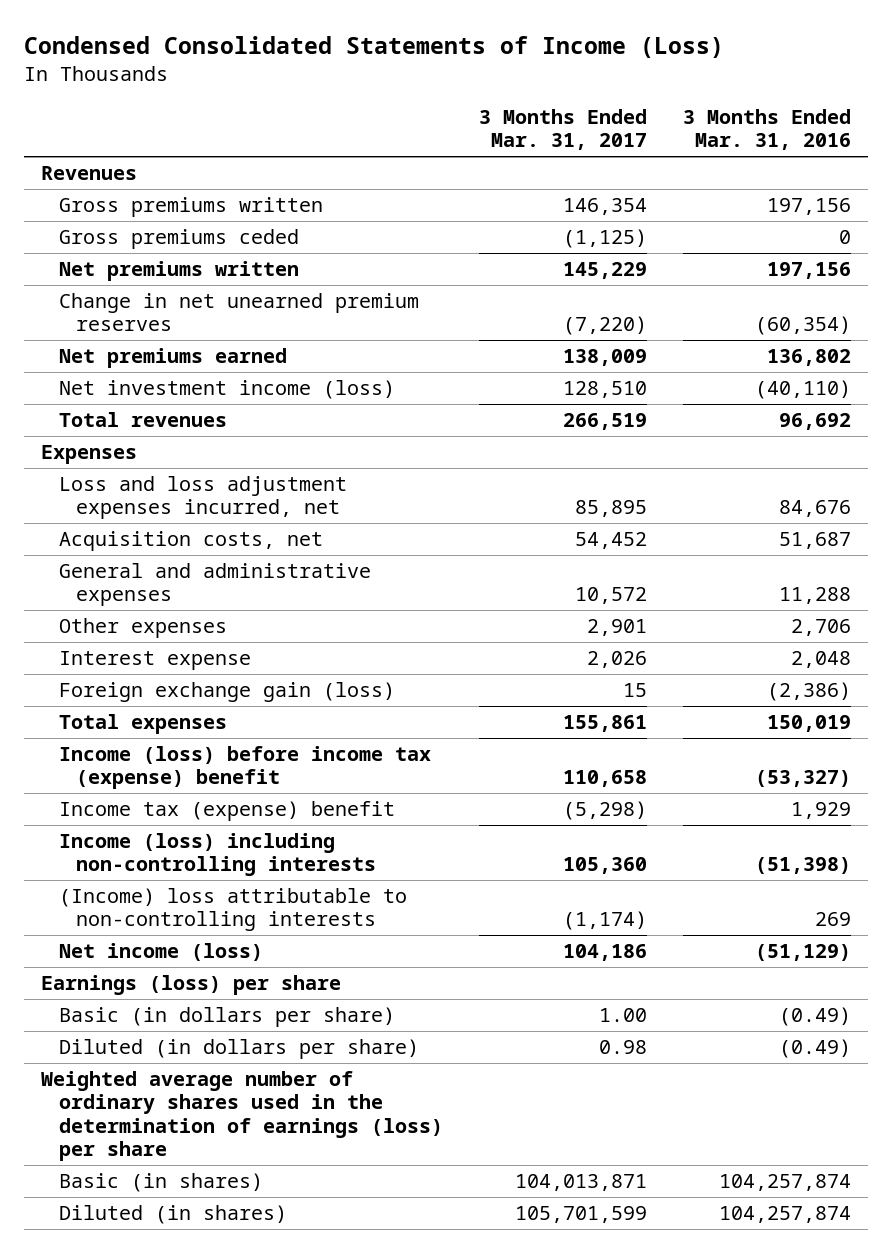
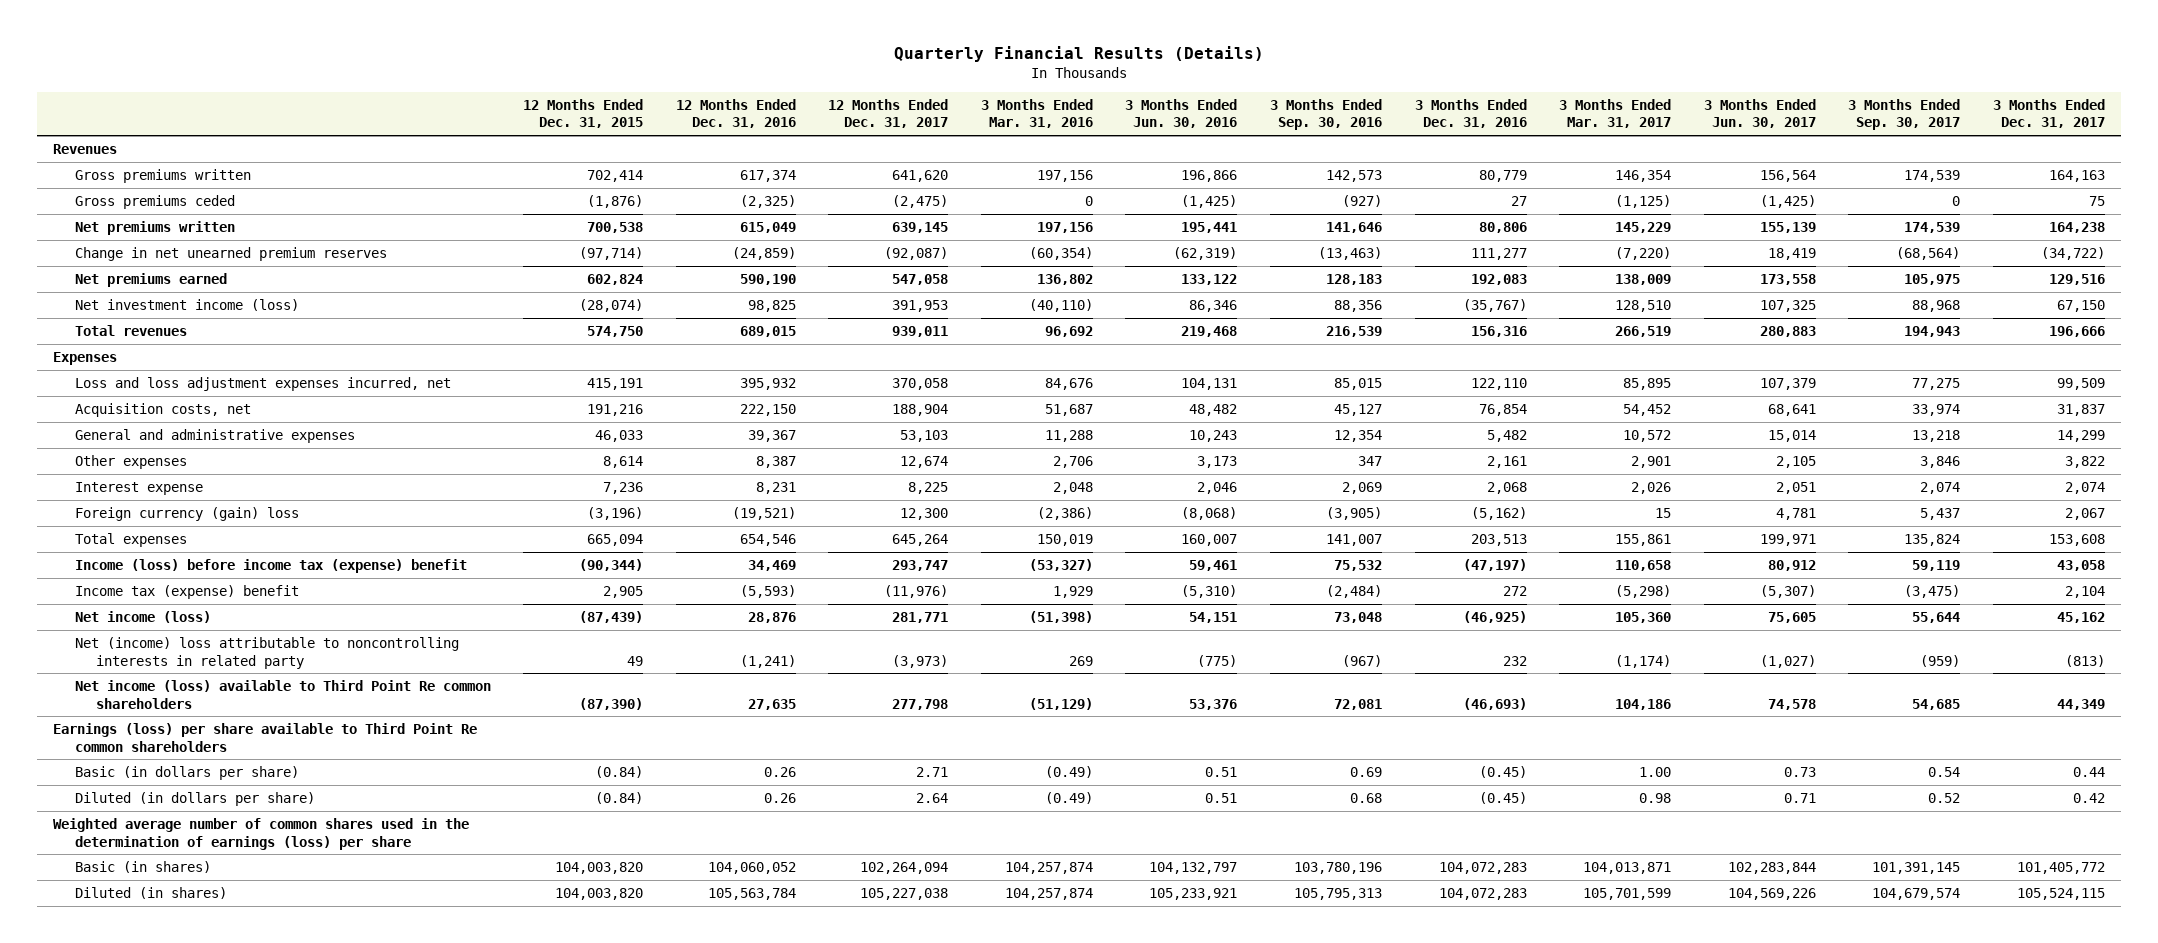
[23,36,724,59] Condensed Consolidated Statements of Income (Loss) -> [894,45,1265,62] Quarterly Financial Results (Details)
none -> [523,98,644,129] 12 Months Ended Dec. 31, 2015
none -> [675,98,796,129] 12 Months Ended Dec. 31, 2016
none -> [828,98,949,129] 12 Months Ended Dec. 31, 2017
none -> [1125,98,1238,129] 3 Months Ended Jun. 30, 2016
none -> [1270,98,1383,131] 3 Months Ended Sep. 30, 2016
none -> [1414,98,1527,129] 3 Months Ended Dec. 31, 2016
none -> [1703,98,1816,129] 3 Months Ended Jun. 30, 2017
none -> [1848,98,1961,131] 3 Months Ended Sep. 30, 2017
none -> [1992,98,2105,129] 3 Months Ended Dec. 31, 2017
[58,682,395,703] Foreign exchange gain (loss) -> [74,507,299,522] Foreign currency (gain) loss
[58,833,376,877] Income (loss) including non-controlling interests -> [74,611,211,624] Net income (loss)
[58,888,407,932] (Income) loss attributable to non-controlling interests -> [74,637,459,669] Net (income) loss attributable to noncontrolling interests in related party
[58,943,263,962] Net income (loss) -> [74,680,491,709] Net income (loss) available to Third Point Re common shareholders
[41,975,342,996] Earnings (loss) per share -> [53,723,478,752] Earnings (loss) per share available to Third Point Re common shareholders
[41,1071,443,1162] Weighted average number of ordinary shares used in the determination of earnings (loss) per share -> [53,818,470,850] Weighted average number of common shares used in the determination of earnings (loss) per share

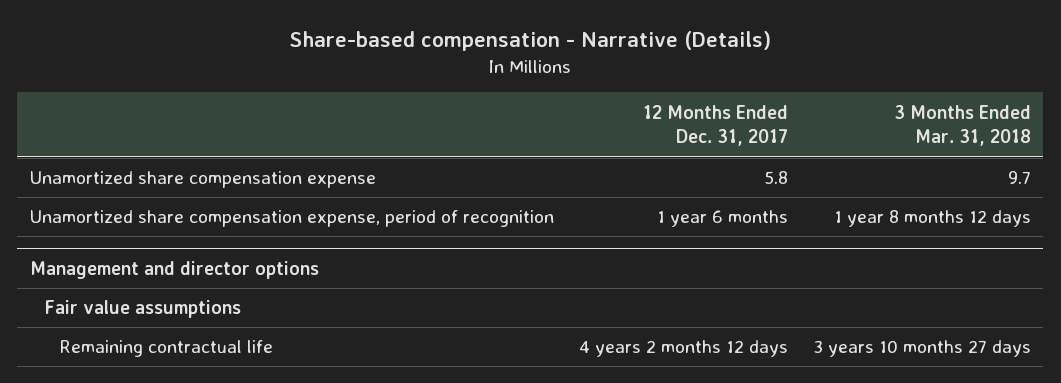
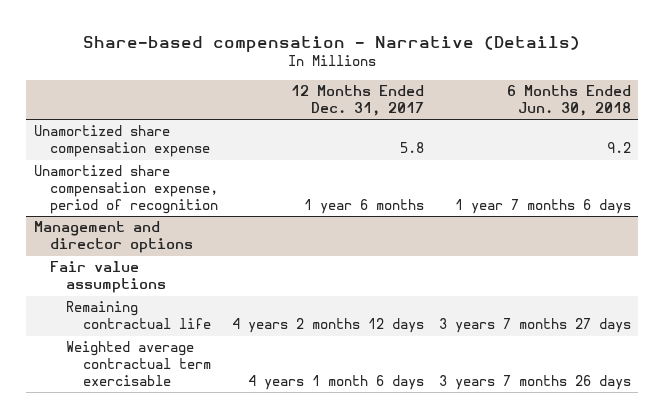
[893,104,1031,147] 3 Months Ended Mar. 31, 2018 -> none
none -> [506,85,631,117] 6 Months Ended Jun. 30, 2018
none -> [66,341,211,387] Weighted average contractual term exercisable

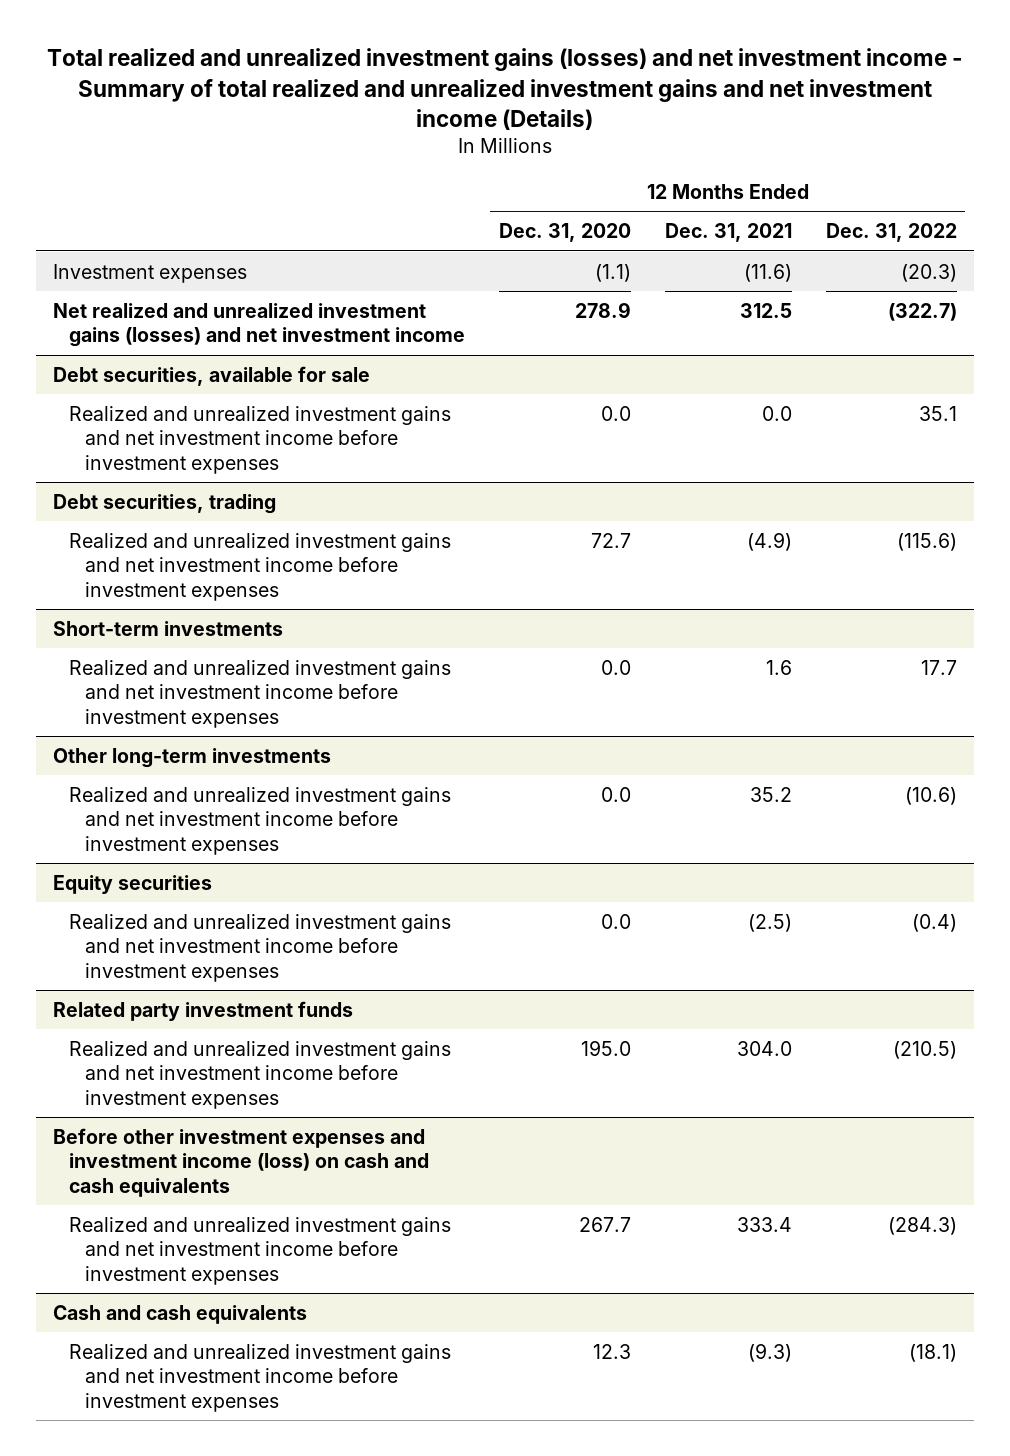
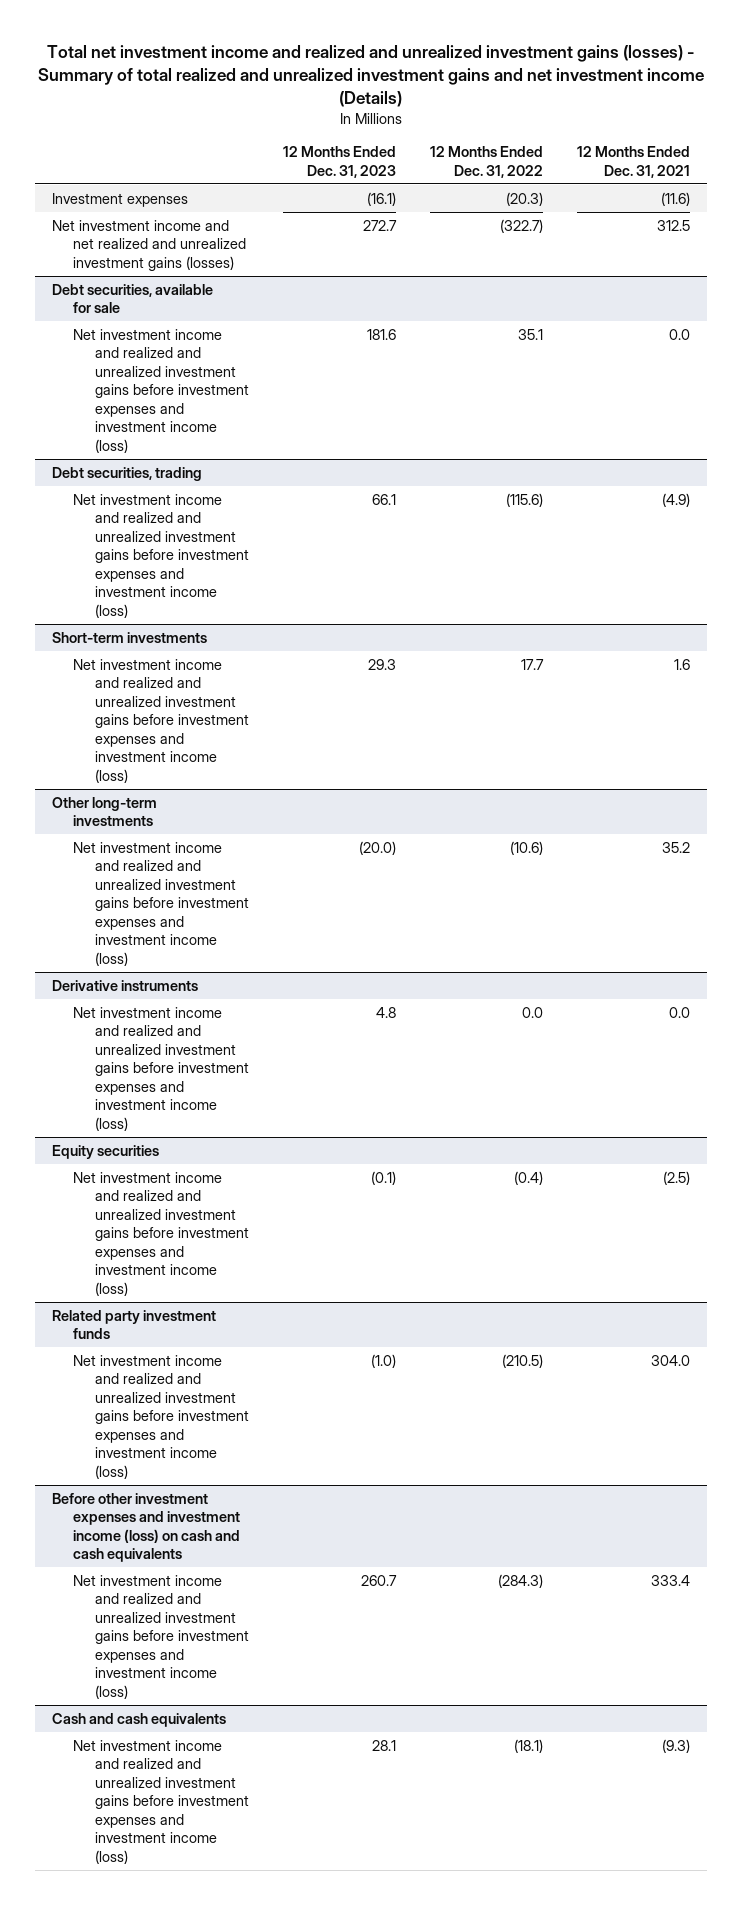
[47,48,964,130] Total realized and unrealized investment gains (losses) and net investment income - Summary of total realized and unrealized investment gains and net investment income (Details) -> [38,45,705,107] Total net investment income and realized and unrealized investment gains (losses) - Summary of total realized and unrealized investment gains and net investment income (Details)
[498,223,631,243] Dec. 31, 2020 -> none
none -> [282,146,396,178] 12 Months Ended Dec. 31, 2023
[53,302,465,348] Net realized and unrealized investment gains (losses) and net investment income -> [52,219,247,271] Net investment income and net realized and unrealized investment gains (losses)
[68,405,451,474] Realized and unrealized investment gains and net investment income before investment expenses -> [73,328,249,453] Net investment income and realized and unrealized investment gains before investment expenses and investment income (loss)
[68,532,451,601] Realized and unrealized investment gains and net investment income before investment expenses -> [73,493,249,618] Net investment income and realized and unrealized investment gains before investment expenses and investment income (loss)
[68,659,451,728] Realized and unrealized investment gains and net investment income before investment expenses -> [73,658,249,783] Net investment income and realized and unrealized investment gains before investment expenses and investment income (loss)
[68,786,451,855] Realized and unrealized investment gains and net investment income before investment expenses -> [73,841,249,966] Net investment income and realized and unrealized investment gains before investment expenses and investment income (loss)
none -> [52,979,199,991] Derivative instruments
none -> [73,1006,249,1131] Net investment income and realized and unrealized investment gains before investment expenses and investment income (loss)
[68,913,451,982] Realized and unrealized investment gains and net investment income before investment expenses -> [73,1171,249,1296] Net investment income and realized and unrealized investment gains before investment expenses and investment income (loss)
[68,1040,451,1109] Realized and unrealized investment gains and net investment income before investment expenses -> [73,1354,249,1479] Net investment income and realized and unrealized investment gains before investment expenses and investment income (loss)
[68,1216,451,1285] Realized and unrealized investment gains and net investment income before investment expenses -> [73,1574,249,1699] Net investment income and realized and unrealized investment gains before investment expenses and investment income (loss)
[68,1343,451,1412] Realized and unrealized investment gains and net investment income before investment expenses -> [73,1739,249,1864] Net investment income and realized and unrealized investment gains before investment expenses and investment income (loss)

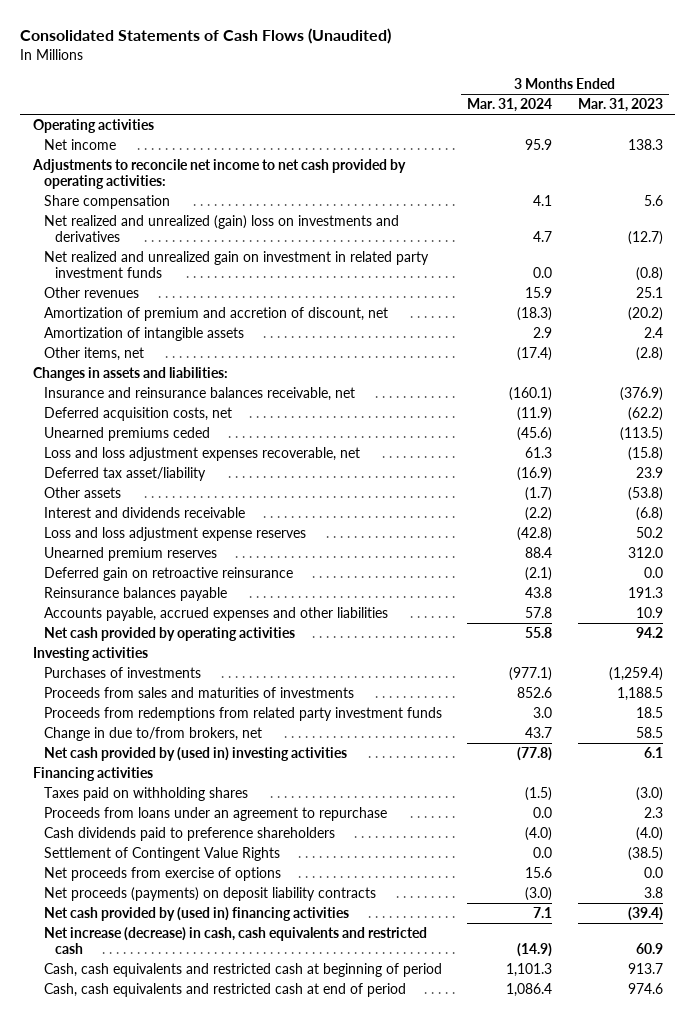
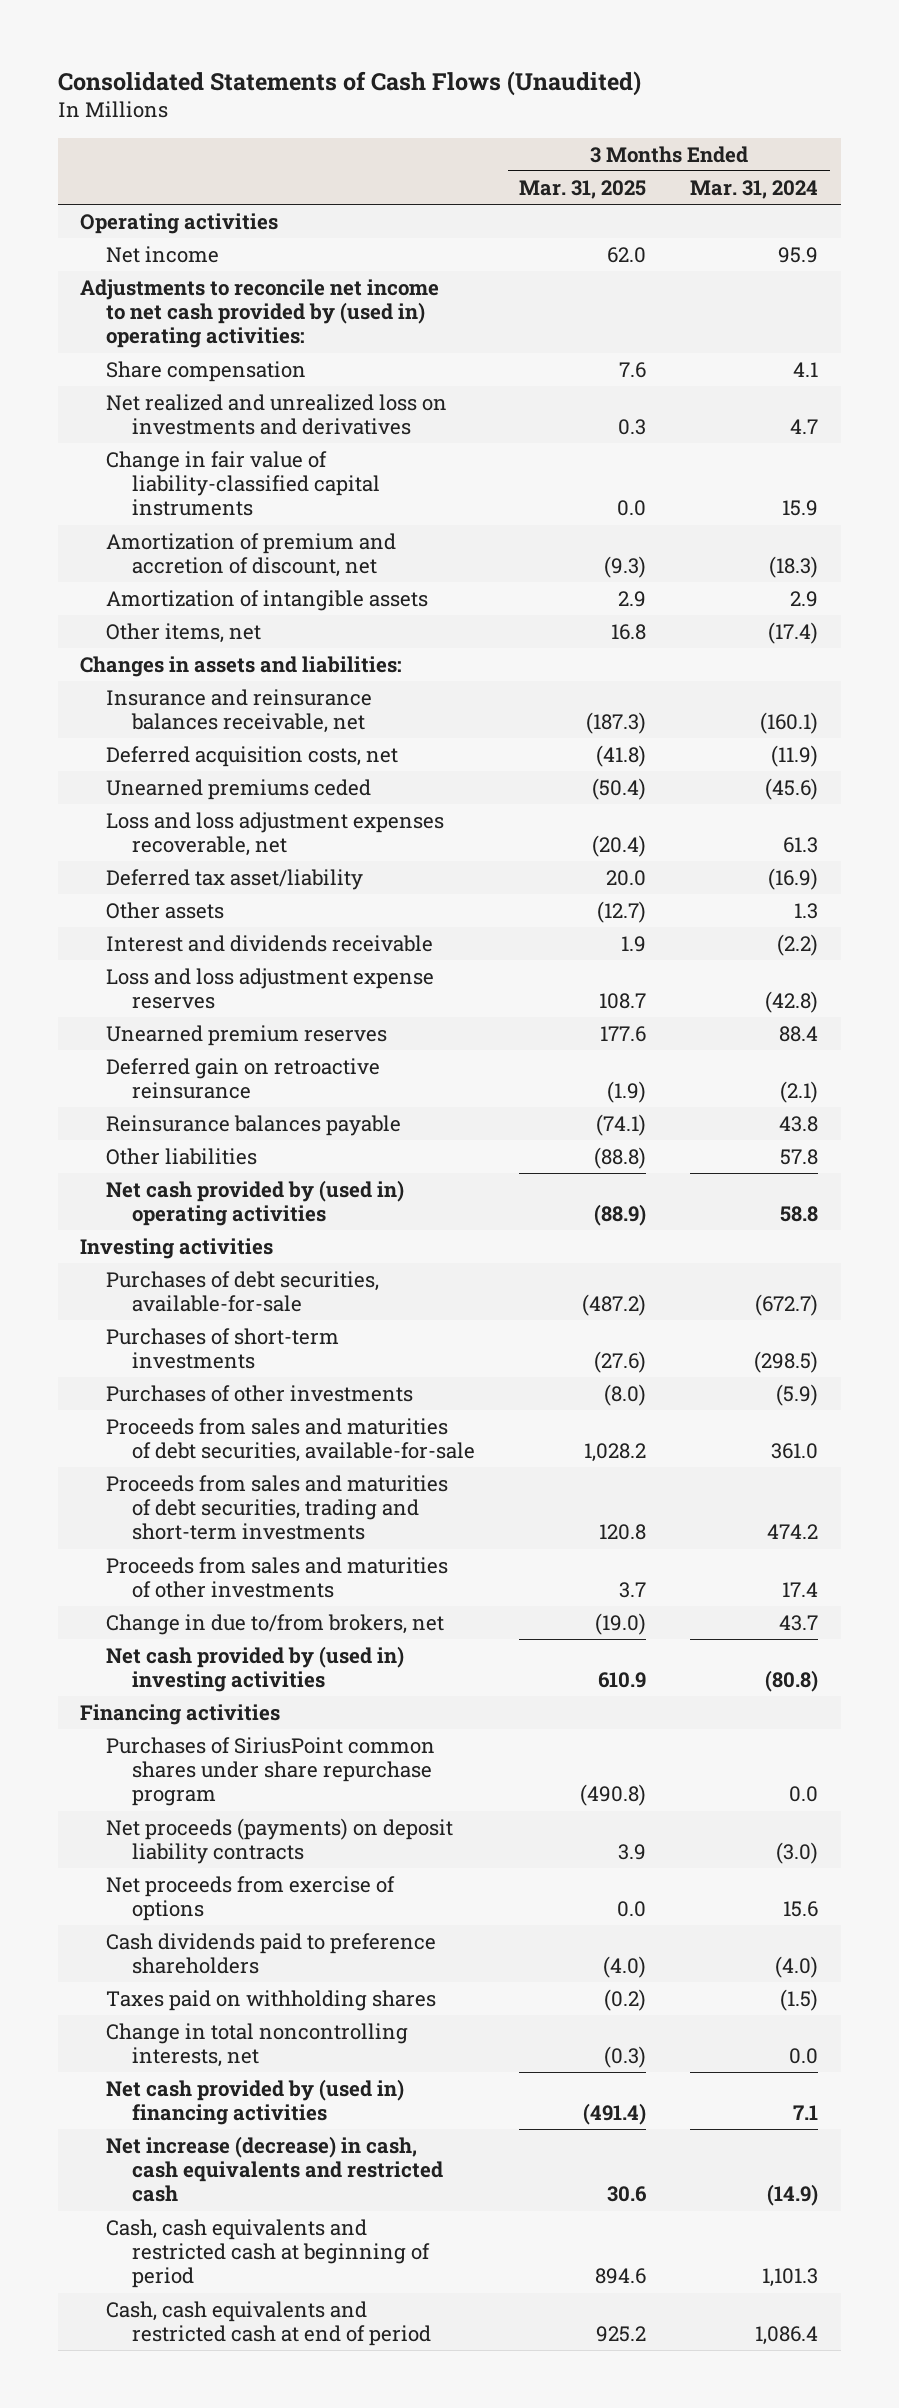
[577,98,663,113] Mar. 31, 2023 -> none
none -> [519,179,647,199] Mar. 31, 2025
[31,159,406,190] Adjustments to reconcile net income to net cash provided by operating activities: -> [80,278,440,349] Adjustments to reconcile net income to net cash provided by (used in) operating activities:
[43,251,429,279] Net realized and unrealized gain on investment in related party investment funds -> none
[43,215,399,243] Net realized and unrealized (gain) loss on investments and derivatives -> [105,393,447,436] Net realized and unrealized loss on investments and derivatives
[43,287,139,299] Other revenues -> [105,450,380,517] Change in fair value of liability-classified capital instruments
[525,487,553,502] (1.7) -> [794,902,819,919] 1.3
[43,607,388,622] Accounts payable, accrued expenses and other liabilities -> [105,1147,257,1165] Other liabilities
[43,627,295,642] Net cash provided by operating activities -> [105,1179,404,1227] Net cash provided by (used in) operating activities
[525,627,553,639] 55.8 -> [780,1206,819,1223] 58.8
[43,707,442,722] Proceeds from redemptions from related party investment funds -> none
none -> [105,1270,379,1313] Purchases of debt securities, available-for-sale
none -> [105,1327,339,1370] Purchases of short-term investments
[43,667,201,679] Purchases of investments -> [105,1384,413,1402] Purchases of other investments
[509,667,553,682] (977.1) -> [776,1383,819,1406] (5.9)
none -> [105,1417,475,1463] Proceeds from sales and maturities of debt securities, available-for-sale
none -> [105,1474,448,1541] Proceeds from sales and maturities of debt securities, trading and short-term investments
[43,687,354,699] Proceeds from sales and maturities of investments -> [105,1556,448,1599] Proceeds from sales and maturities of other investments
[517,687,553,699] 852.6 -> [782,1582,819,1598] 17.4
[517,747,553,762] (77.8) -> [765,1670,819,1693] (80.8)
[43,807,387,822] Proceeds from loans under an agreement to repurchase -> none
[43,847,280,862] Settlement of Contingent Value Rights -> none
none -> [105,1736,435,1807] Purchases of SiriusPoint common shares under share repurchase program
[43,867,281,882] Net proceeds from exercise of options -> [105,1875,395,1922] Net proceeds from exercise of options
[43,827,335,842] Cash dividends paid to preference shareholders -> [105,1932,436,1975] Cash dividends paid to preference shareholders
[43,787,248,802] Taxes paid on withholding shares -> [105,1989,436,2011] Taxes paid on withholding shares
none -> [105,2022,408,2068] Change in total noncontrolling interests, net

